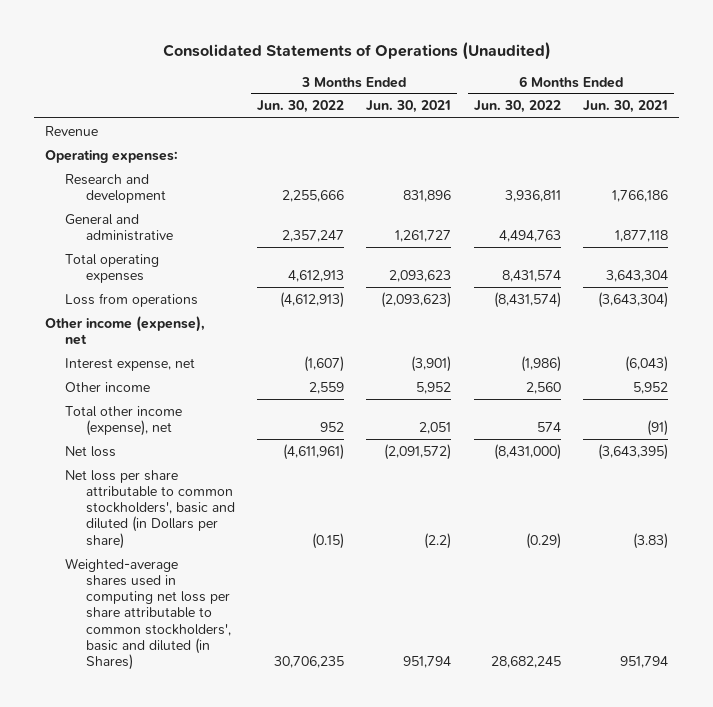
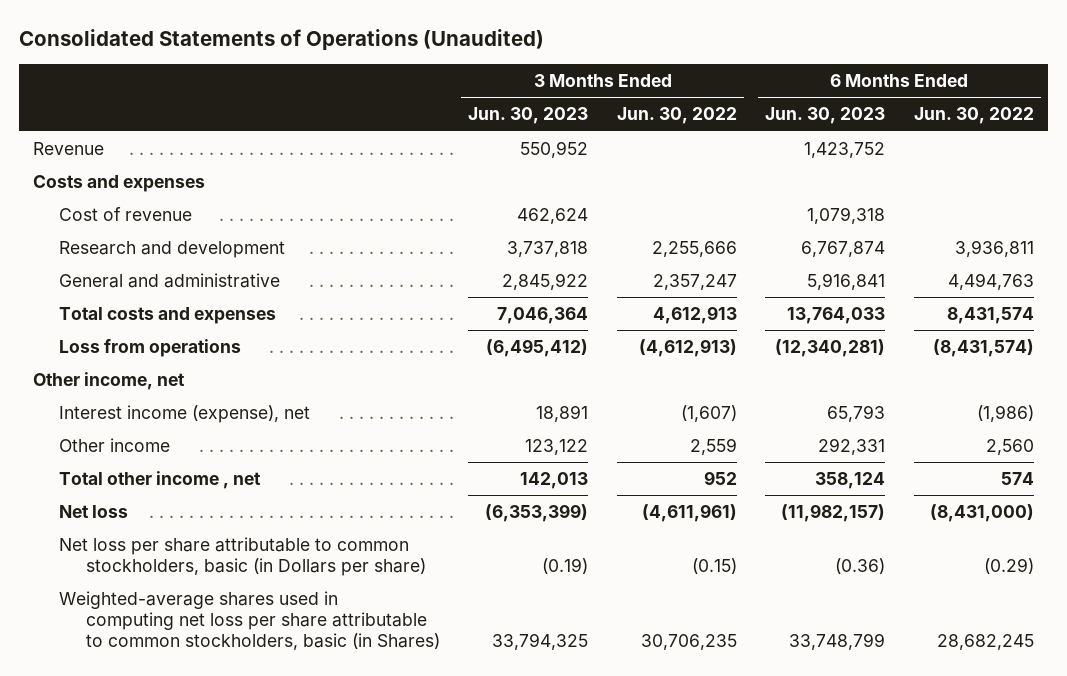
[366,100,452,114] Jun. 30, 2021 -> none
[583,100,669,114] Jun. 30, 2021 -> none
none -> [468,107,589,125] Jun. 30, 2023
none -> [765,107,886,125] Jun. 30, 2023
[45,149,179,163] Operating expenses: -> none
none -> [32,175,205,193] Costs and expenses
none -> [59,207,193,222] Cost of revenue
[65,253,160,283] Total operating expenses -> [59,307,277,325] Total costs and expenses
[45,315,206,345] Other income (expense), net -> [32,372,185,391] Other income, net
[65,357,196,371] Interest expense, net -> [59,405,311,424] Interest income (expense), net
[65,405,183,436] Total other income (expense), net -> [59,471,262,490] Total other income , net
[65,469,235,549] Net loss per share attributable to common stockholders', basic and diluted (in Dollars per share) -> [59,537,426,576] Net loss per share attributable to common stockholders, basic (in Dollars per share)
[65,557,231,671] Weighted-average shares used in computing net loss per share attributable to common stockholders', basic and diluted (in Shares) -> [59,591,440,650] Weighted-average shares used in computing net loss per share attributable to common stockholders, basic (in Shares)

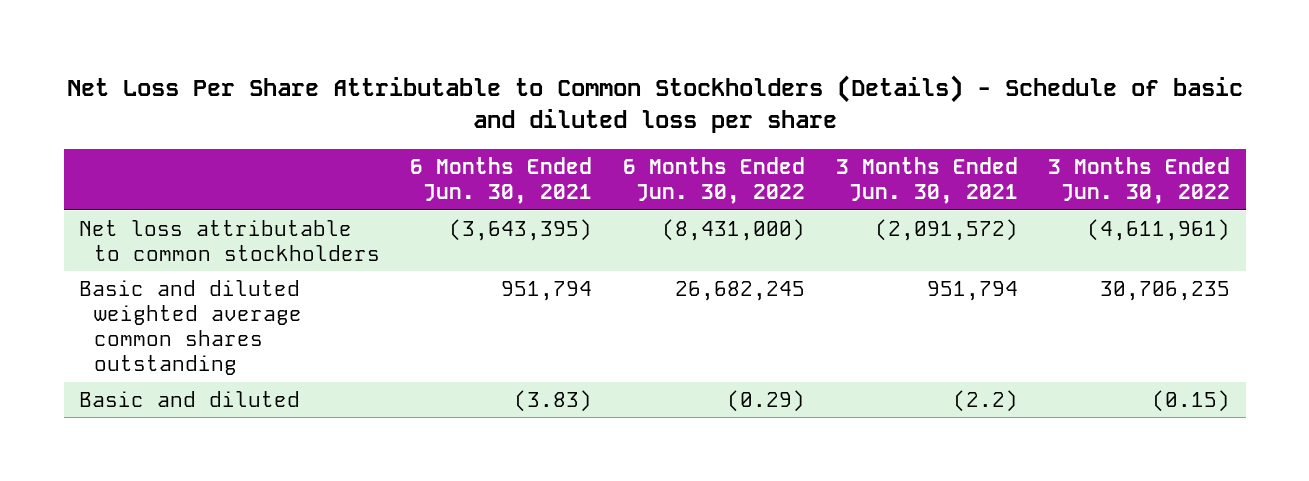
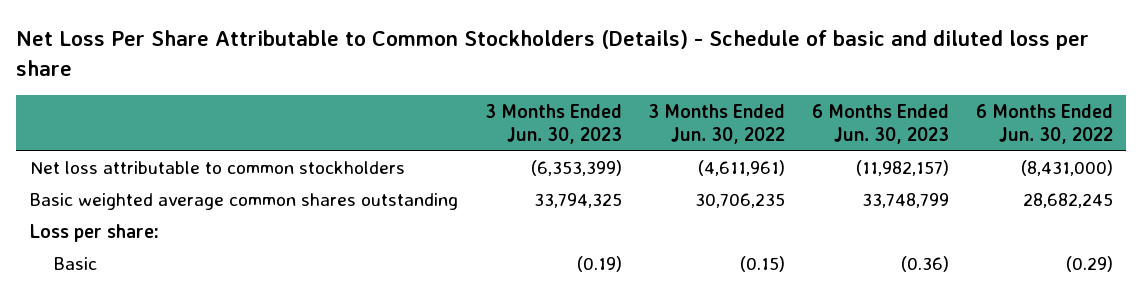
[410,157,593,205] 6 Months Ended Jun. 30, 2021 -> none
[835,157,1018,205] 3 Months Ended Jun. 30, 2021 -> none
none -> [484,103,622,144] 3 Months Ended Jun. 30, 2023
none -> [811,103,949,144] 6 Months Ended Jun. 30, 2023
[79,279,302,376] Basic and diluted weighted average common shares outstanding -> [29,192,458,210] Basic weighted average common shares outstanding
[674,280,805,301] 26,682,245 -> [1022,192,1113,208] 28,682,245
none -> [29,223,159,242] Loss per share:
[79,390,301,407] Basic and diluted -> [53,256,97,270] Basic

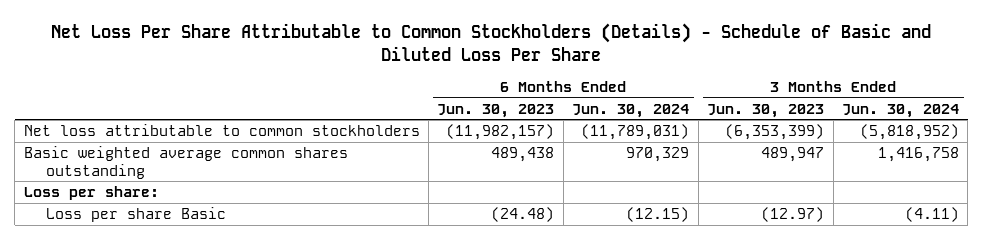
[16,30,1090,77] Net Loss Per Share Attributable to Common Stockholders (Details) - Schedule of basic and diluted loss per share -> [51,22,932,61] Net Loss Per Share Attributable to Common Stockholders (Details) - Schedule of Basic and Diluted Loss Per Share
[648,103,786,144] 3 Months Ended Jun. 30, 2022 -> none
[975,103,1113,144] 6 Months Ended Jun. 30, 2022 -> none
none -> [572,103,690,118] Jun. 30, 2024
none -> [842,103,960,118] Jun. 30, 2024
[533,192,622,208] 33,794,325 -> [761,147,825,163] 489,947
[861,192,949,208] 33,748,799 -> [491,147,555,163] 489,438
[53,256,97,270] Basic -> [45,207,226,223] Loss per share Basic
[576,255,622,272] (0.19) -> [761,207,825,223] (12.97)
[900,255,949,272] (0.36) -> [491,207,555,223] (24.48)

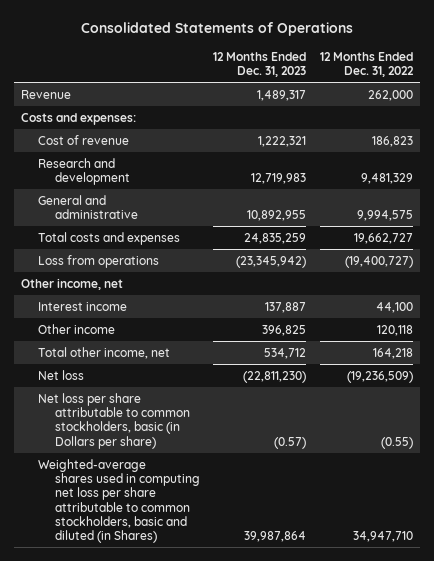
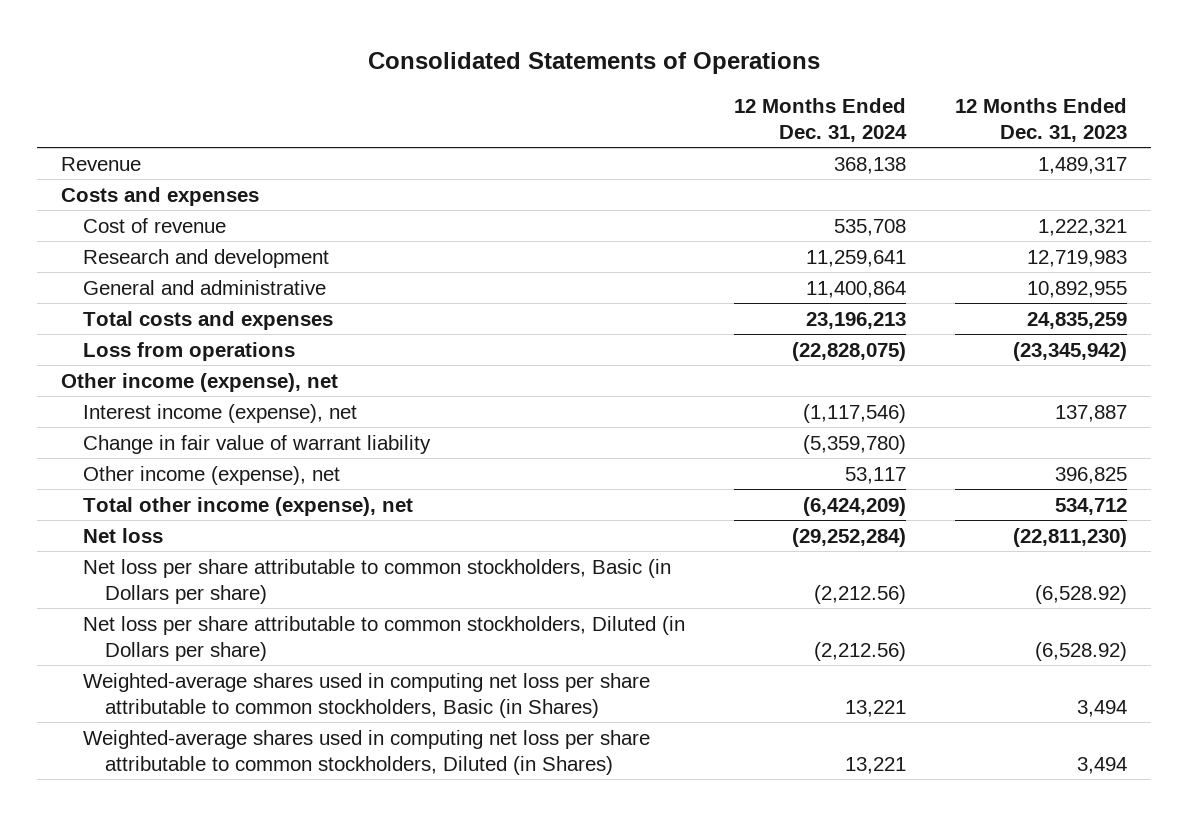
[320,51,415,77] 12 Months Ended Dec. 31, 2022 -> none
none -> [734,97,908,142] 12 Months Ended Dec. 31, 2024
[20,112,136,125] Costs and expenses: -> [61,186,260,206] Costs and expenses
[20,277,123,290] Other income, net -> [61,372,339,392] Other income (expense), net
[37,301,127,311] Interest income -> [83,403,358,423] Interest income (expense), net
none -> [83,434,432,454] Change in fair value of warrant liability
[37,323,115,334] Other income -> [83,465,341,485] Other income (expense), net
[37,346,170,359] Total other income, net -> [83,496,414,516] Total other income (expense), net
[37,392,190,449] Net loss per share attributable to common stockholders, basic (in Dollars per share) -> [83,558,672,604] Net loss per share attributable to common stockholders, Basic (in Dollars per share)
[274,436,307,449] (0.57) -> [1034,584,1127,604] (6,528.92)
none -> [83,615,686,661] Net loss per share attributable to common stockholders, Diluted (in Dollars per share)
[37,458,200,544] Weighted-average shares used in computing net loss per share attributable to common stockholders, basic and diluted (in Shares) -> [83,672,651,718] Weighted-average shares used in computing net loss per share attributable to common stockholders, Basic (in Shares)
[244,531,307,543] 39,987,864 -> [1076,699,1127,717] 3,494
none -> [83,729,651,775] Weighted-average shares used in computing net loss per share attributable to common stockholders, Diluted (in Shares)

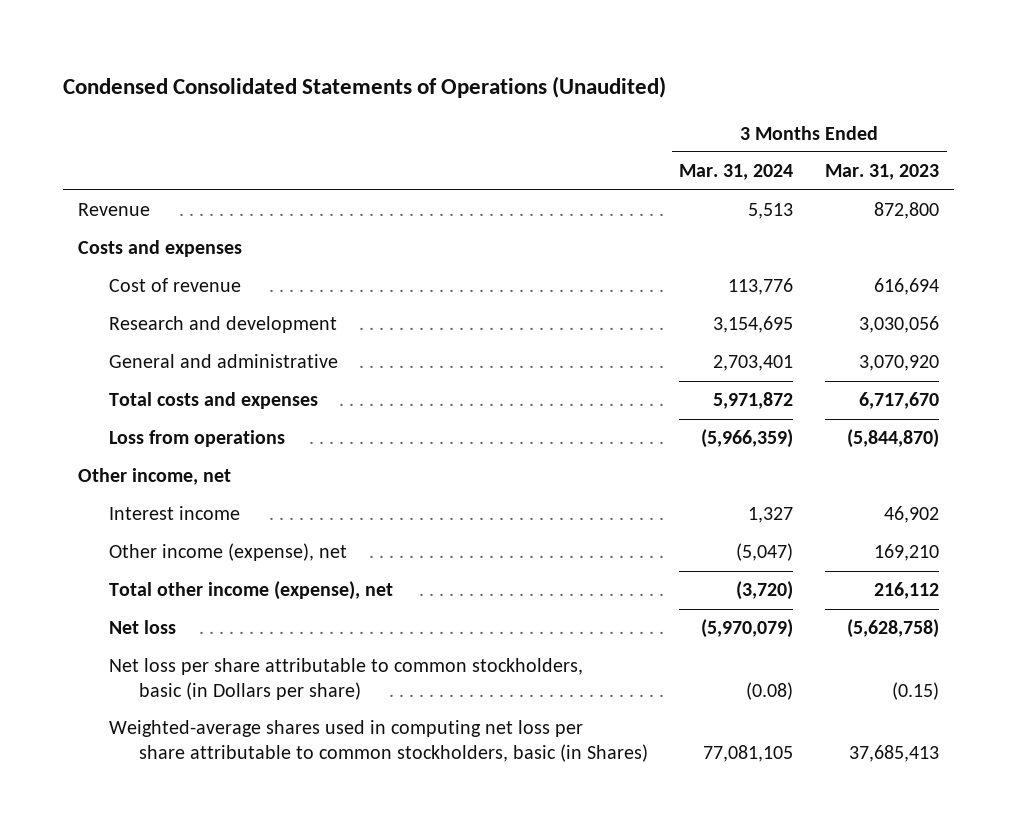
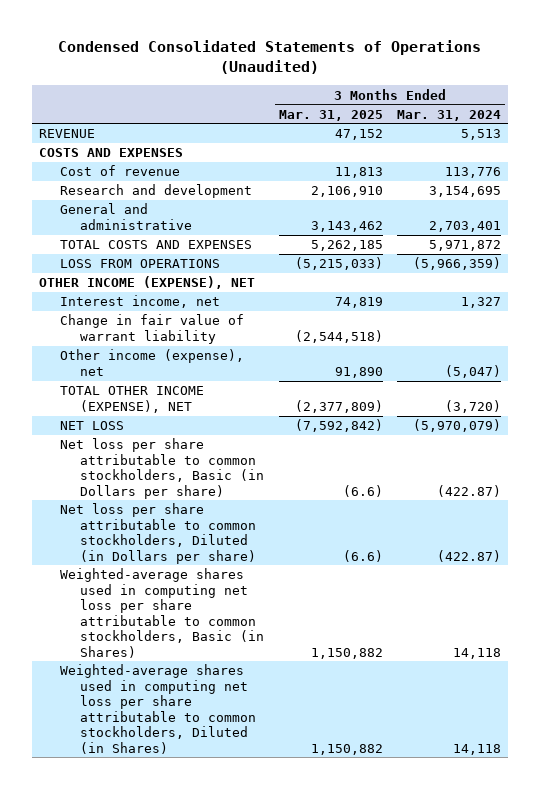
[824,164,939,181] Mar. 31, 2023 -> none
none -> [278,109,383,121] Mar. 31, 2025
[78,203,151,217] Revenue -> [39,129,96,139] REVENUE
[78,240,243,258] Costs and expenses -> [39,148,184,158] COSTS AND EXPENSES
[108,392,318,410] Total costs and expenses -> [59,240,252,250] TOTAL COSTS AND EXPENSES
[108,430,285,448] Loss from operations -> [59,259,220,269] LOSS FROM OPERATIONS
[78,468,232,486] Other income, net -> [39,276,256,290] OTHER INCOME (EXPENSE), NET
[108,506,240,521] Interest income -> [59,295,220,309] Interest income, net
none -> [59,314,244,344] Change in fair value of warrant liability
[108,581,393,601] Total other income (expense), net -> [59,386,204,413] TOTAL OTHER INCOME (EXPENSE), NET
[108,620,176,635] Net loss -> [59,421,124,431] NET LOSS
[108,658,583,700] Net loss per share attributable to common stockholders, basic (in Dollars per share) -> [59,438,264,499] Net loss per share attributable to common stockholders, Basic (in Dollars per share)
[746,681,794,700] (0.08) -> [437,484,502,497] (422.87)
none -> [59,503,256,564] Net loss per share attributable to common stockholders, Diluted (in Dollars per share)
[108,720,649,762] Weighted-average shares used in computing net loss per share attributable to common stockholders, basic (in Shares) -> [59,568,264,658] Weighted-average shares used in computing net loss per share attributable to common stockholders, Basic (in Shares)
[703,744,794,762] 77,081,105 -> [453,647,502,659] 14,118
none -> [59,664,256,754] Weighted-average shares used in computing net loss per share attributable to common stockholders, Diluted (in Shares)

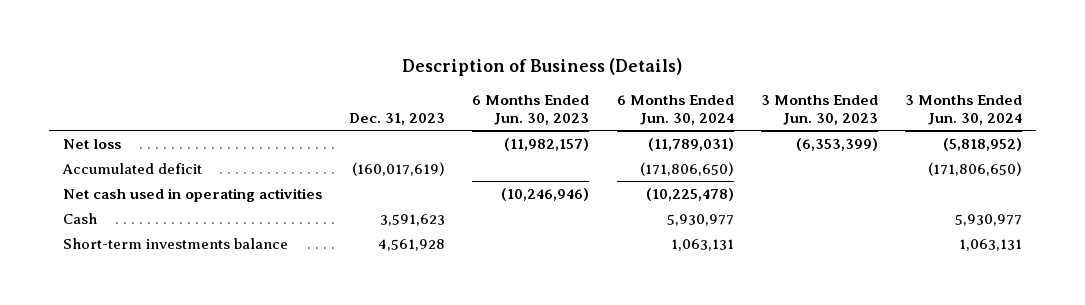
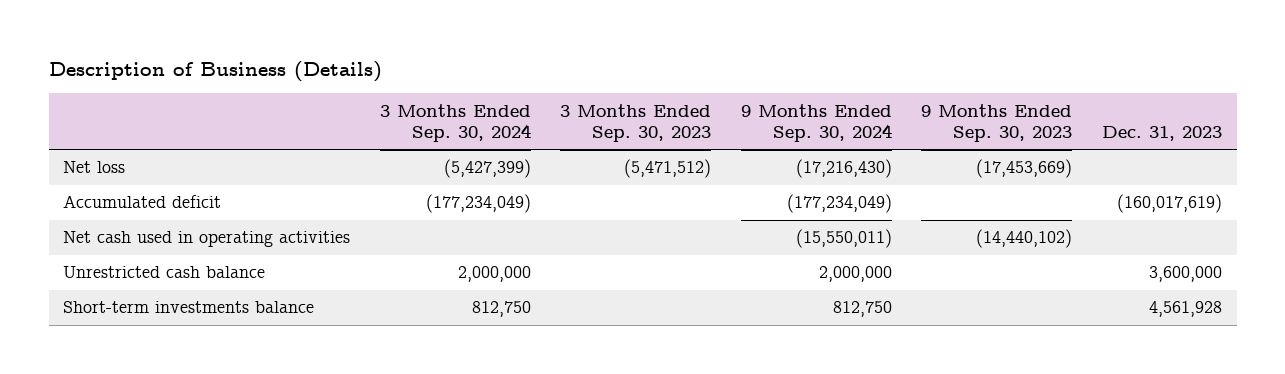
[472,94,590,125] 6 Months Ended Jun. 30, 2023 -> none
[616,94,734,125] 6 Months Ended Jun. 30, 2024 -> none
[760,94,878,125] 3 Months Ended Jun. 30, 2023 -> none
[905,94,1023,125] 3 Months Ended Jun. 30, 2024 -> none
none -> [379,103,531,143] 3 Months Ended Sep. 30, 2024
none -> [560,103,712,143] 3 Months Ended Sep. 30, 2023
none -> [740,103,892,143] 9 Months Ended Sep. 30, 2024
none -> [921,103,1073,143] 9 Months Ended Sep. 30, 2023
[62,212,97,224] Cash -> none
none -> [63,266,266,279] Unrestricted cash balance

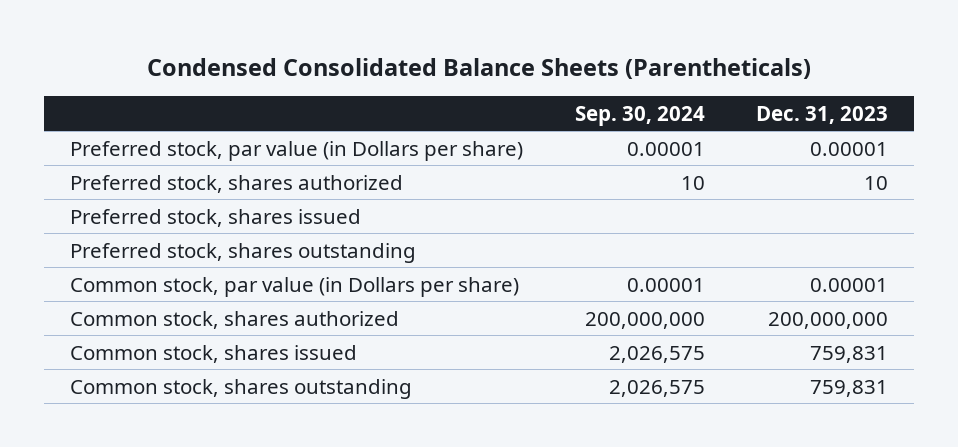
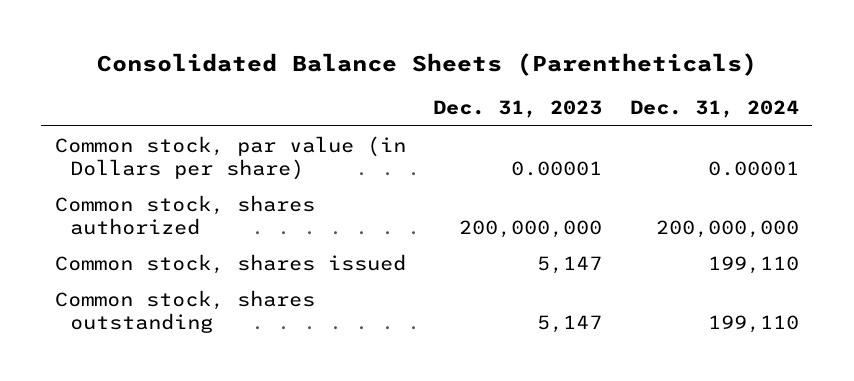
[147,57,812,79] Condensed Consolidated Balance Sheets (Parentheticals) -> [96,52,757,76] Consolidated Balance Sheets (Parentheticals)
[574,105,705,126] Sep. 30, 2024 -> none
none -> [629,100,799,119] Dec. 31, 2024
[69,140,523,161] Preferred stock, par value (in Dollars per share) -> none
[69,174,403,193] Preferred stock, shares authorized -> none
[69,208,361,227] Preferred stock, shares issued -> none
[69,242,416,263] Preferred stock, shares outstanding -> none
[810,345,889,363] 759,831 -> [537,255,603,274] 5,147
[810,379,889,397] 759,831 -> [537,315,603,334] 5,147

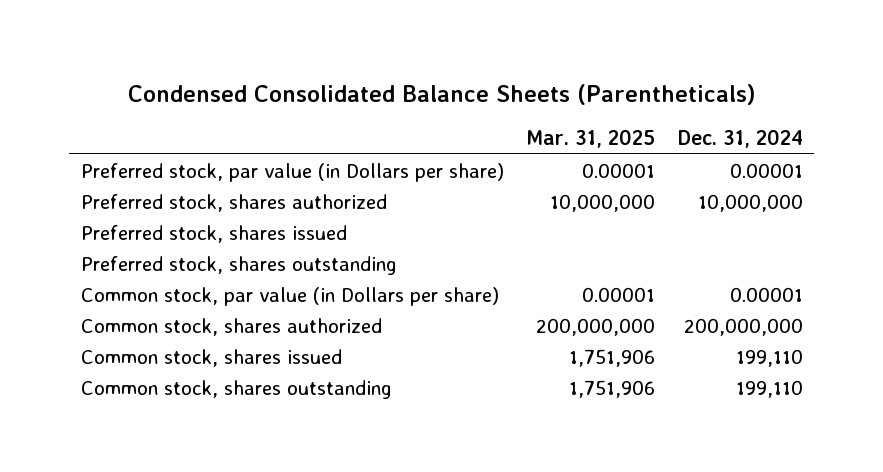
[96,52,757,76] Consolidated Balance Sheets (Parentheticals) -> [127,83,756,105] Condensed Consolidated Balance Sheets (Parentheticals)
[433,100,603,119] Dec. 31, 2023 -> none
none -> [526,129,656,149] Mar. 31, 2025
none -> [80,162,504,182] Preferred stock, par value (in Dollars per share)
none -> [80,193,387,212] Preferred stock, shares authorized
none -> [80,224,347,243] Preferred stock, shares issued
none -> [80,255,397,275] Preferred stock, shares outstanding

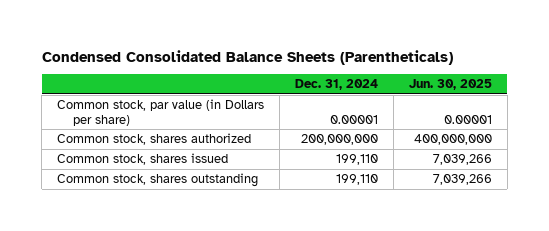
[526,129,656,149] Mar. 31, 2025 -> none
none -> [408,79,492,91] Jun. 30, 2025
[80,162,504,182] Preferred stock, par value (in Dollars per share) -> none
[80,193,387,212] Preferred stock, shares authorized -> none
[80,224,347,243] Preferred stock, shares issued -> none
[80,255,397,275] Preferred stock, shares outstanding -> none

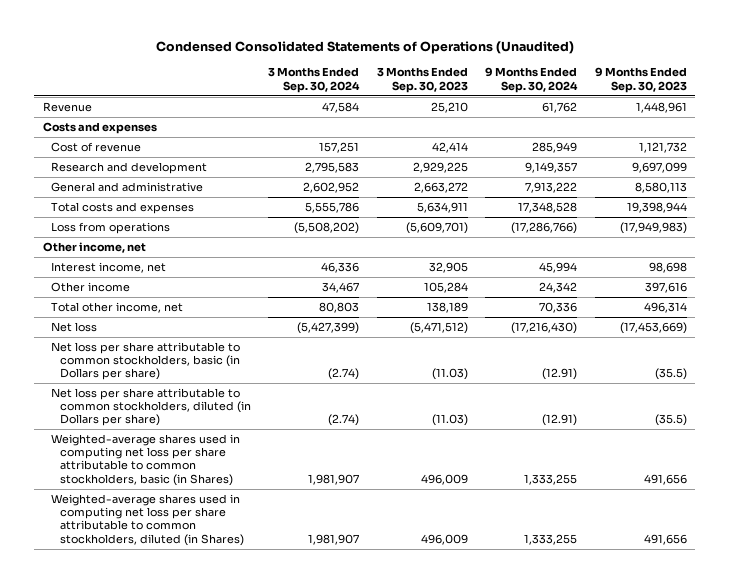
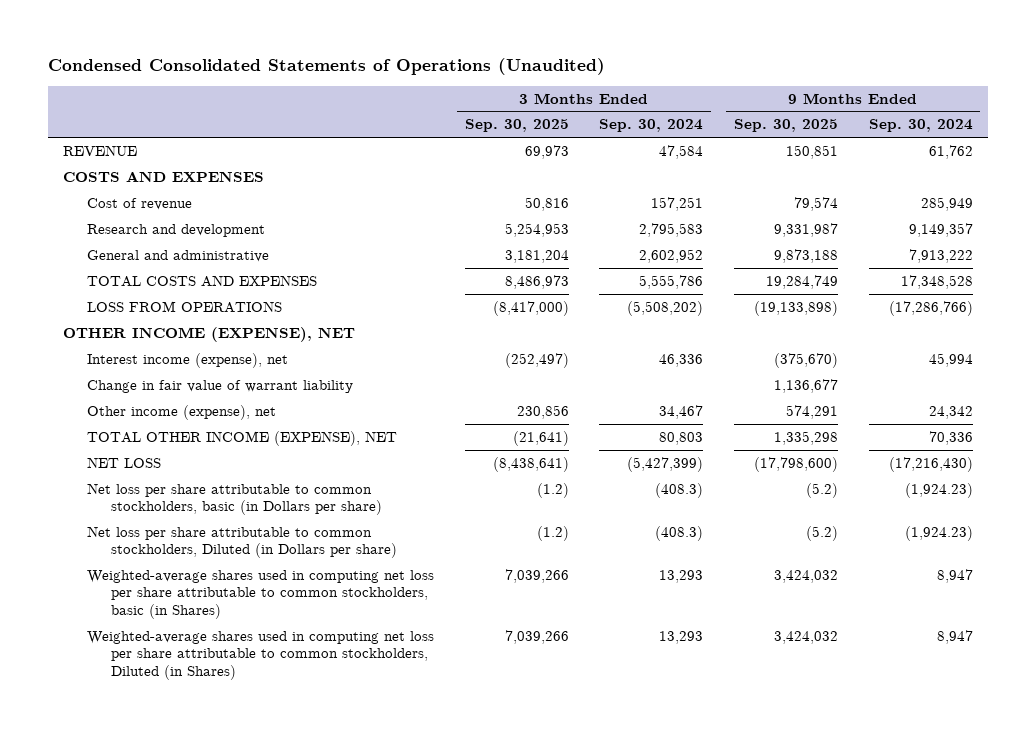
[376,67,468,93] 3 Months Ended Sep. 30, 2023 -> none
[594,67,687,93] 9 Months Ended Sep. 30, 2023 -> none
none -> [464,119,569,133] Sep. 30, 2025
none -> [733,119,838,133] Sep. 30, 2025
[42,102,92,113] Revenue -> [63,144,138,156] REVENUE
[42,122,157,135] Costs and expenses -> [63,170,265,182] COSTS AND EXPENSES
[51,202,195,215] Total costs and expenses -> [87,274,318,287] TOTAL COSTS AND EXPENSES
[51,222,171,235] Loss from operations -> [87,300,283,313] LOSS FROM OPERATIONS
[42,242,146,254] Other income, net -> [63,326,356,342] OTHER INCOME (EXPENSE), NET
[51,262,167,274] Interest income, net -> [87,352,289,368] Interest income (expense), net
none -> [87,379,354,393] Change in fair value of warrant liability
[51,282,131,293] Other income -> [87,404,277,420] Other income (expense), net
[51,302,184,314] Total other income, net -> [87,430,398,446] TOTAL OTHER INCOME (EXPENSE), NET
[51,322,98,333] Net loss -> [87,456,162,468] NET LOSS
[328,368,360,381] (2.74) -> [655,482,704,498] (408.3)
[542,368,578,381] (12.91) -> [904,482,973,498] (1,924.23)
[51,388,251,427] Net loss per share attributable to common stockholders, diluted (in Dollars per share) -> [87,525,397,559] Net loss per share attributable to common stockholders, Diluted (in Dollars per share)
[328,414,360,427] (2.74) -> [655,525,704,541] (408.3)
[542,414,578,427] (12.91) -> [904,525,973,541] (1,924.23)
[308,473,360,485] 1,981,907 -> [659,569,704,583] 13,293
[524,473,578,485] 1,333,255 -> [936,568,973,583] 8,947
[51,494,244,546] Weighted-average shares used in computing net loss per share attributable to common stockholders, diluted (in Shares) -> [87,630,435,680] Weighted-average shares used in computing net loss per share attributable to common stockholders, Diluted (in Shares)
[308,533,360,545] 1,981,907 -> [659,630,704,644] 13,293
[524,533,578,545] 1,333,255 -> [936,629,973,644] 8,947

